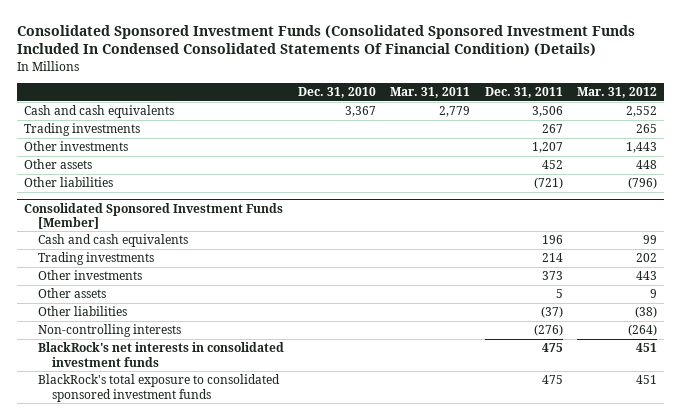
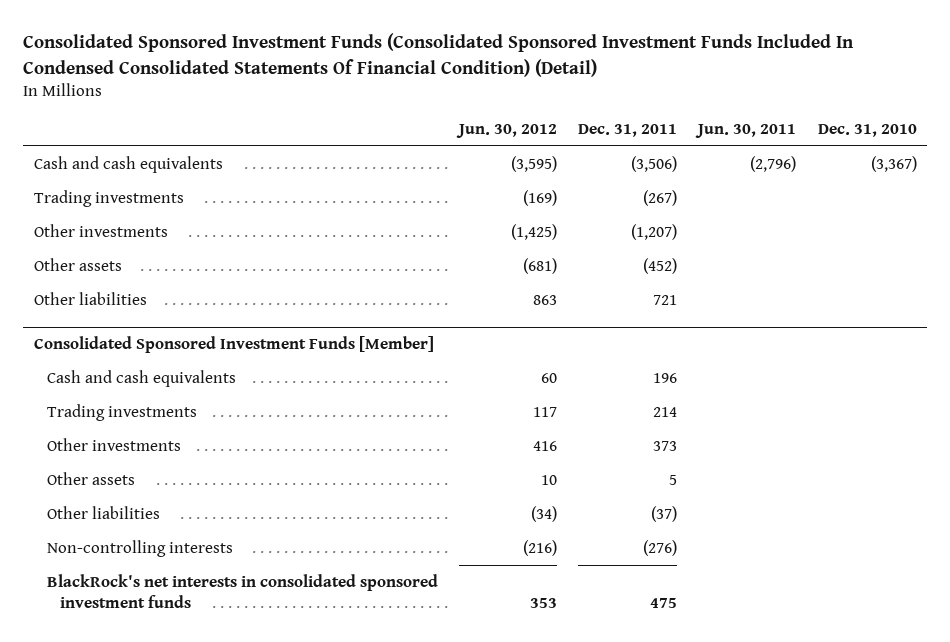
[16,24,635,57] Consolidated Sponsored Investment Funds (Consolidated Sponsored Investment Funds Included In Condensed Consolidated Statements Of Financial Condition) (Details) -> [23,33,855,77] Consolidated Sponsored Investment Funds (Consolidated Sponsored Investment Funds Included In Condensed Consolidated Statements Of Financial Condition) (Detail)
[390,87,471,99] Mar. 31, 2011 -> none
[577,87,658,99] Mar. 31, 2012 -> none
none -> [455,123,557,138] Jun. 30, 2012
none -> [695,123,797,138] Jun. 30, 2011
[345,106,377,118] 3,367 -> [870,155,917,172] (3,367)
[531,106,563,118] 3,506 -> [631,155,678,172] (3,506)
[541,124,563,134] 267 -> [643,189,678,206] (267)
[531,142,563,154] 1,207 -> [631,223,678,240] (1,207)
[541,160,563,170] 452 -> [643,257,678,274] (452)
[533,177,563,190] (721) -> [653,294,678,305] 721
[37,374,280,402] BlackRock's total exposure to consolidated sponsored investment funds -> none
[37,342,284,367] BlackRock's net interests in consolidated investment funds -> [46,573,438,608] BlackRock's net interests in consolidated sponsored investment funds

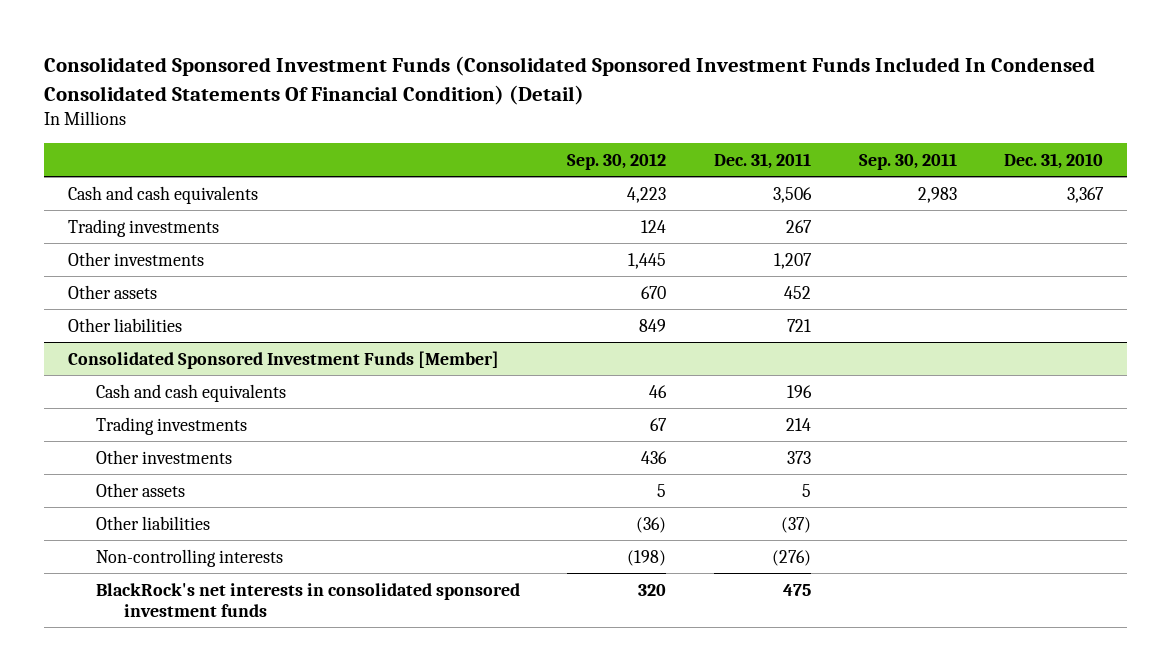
[455,123,557,138] Jun. 30, 2012 -> none
[695,123,797,138] Jun. 30, 2011 -> none
none -> [567,152,667,170] Sep. 30, 2012
none -> [858,152,957,170] Sep. 30, 2011
[631,155,678,172] (3,506) -> [773,186,813,203] 3,506
[870,155,917,172] (3,367) -> [1067,186,1105,203] 3,367
[643,189,678,206] (267) -> [786,219,813,233] 267
[631,223,678,240] (1,207) -> [774,252,813,269] 1,207
[643,257,678,274] (452) -> [784,285,812,299] 452

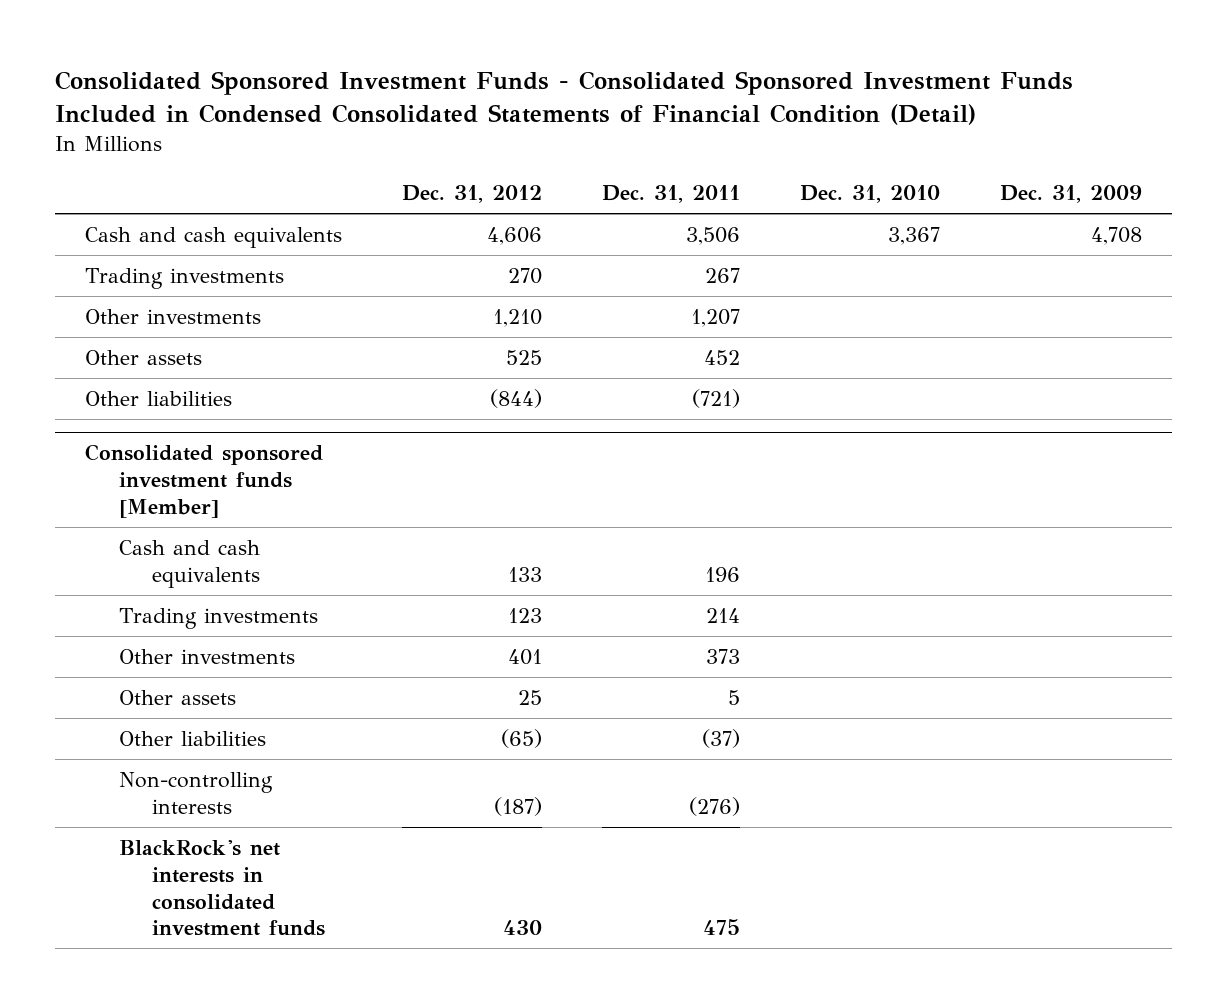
[44,56,1096,105] Consolidated Sponsored Investment Funds (Consolidated Sponsored Investment Funds Included In Condensed Consolidated Statements Of Financial Condition) (Detail) -> [55,70,1074,126] Consolidated Sponsored Investment Funds - Consolidated Sponsored Investment Funds Included in Condensed Consolidated Statements of Financial Condition (Detail)
[567,152,667,170] Sep. 30, 2012 -> none
[858,152,957,170] Sep. 30, 2011 -> none
none -> [402,185,543,204] Dec. 31, 2012
none -> [1000,185,1143,204] Dec. 31, 2009
[787,318,812,332] 721 -> [692,388,741,408] (721)
[68,350,500,369] Consolidated Sponsored Investment Funds [Member] -> [85,444,324,519] Consolidated sponsored investment funds [Member]
[95,582,520,617] BlackRock's net interests in consolidated sponsored investment funds -> [118,838,326,937] BlackRock's net interests in consolidated investment funds

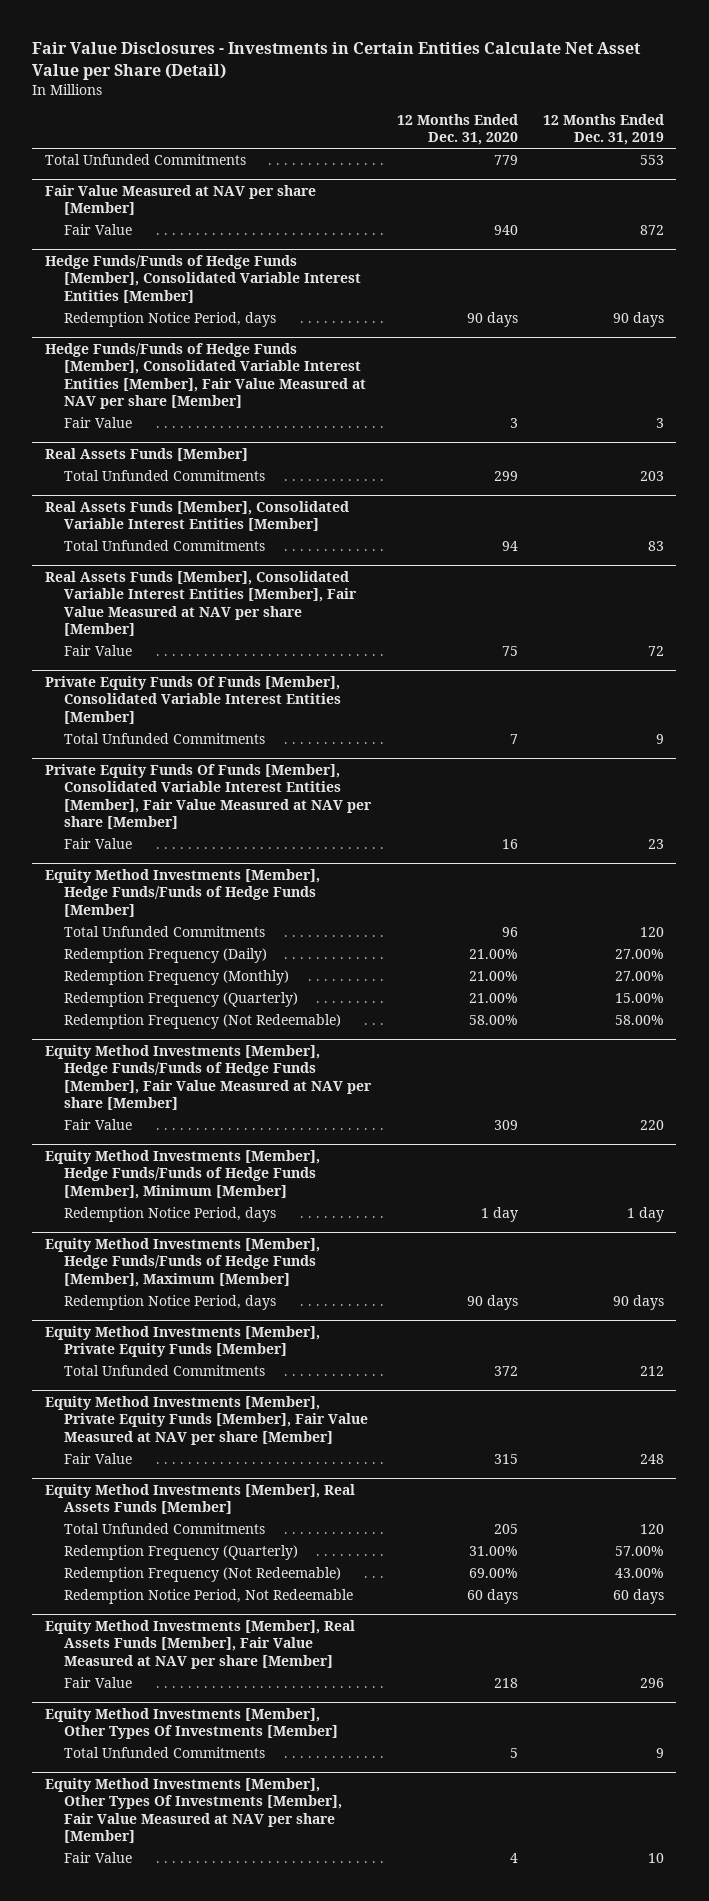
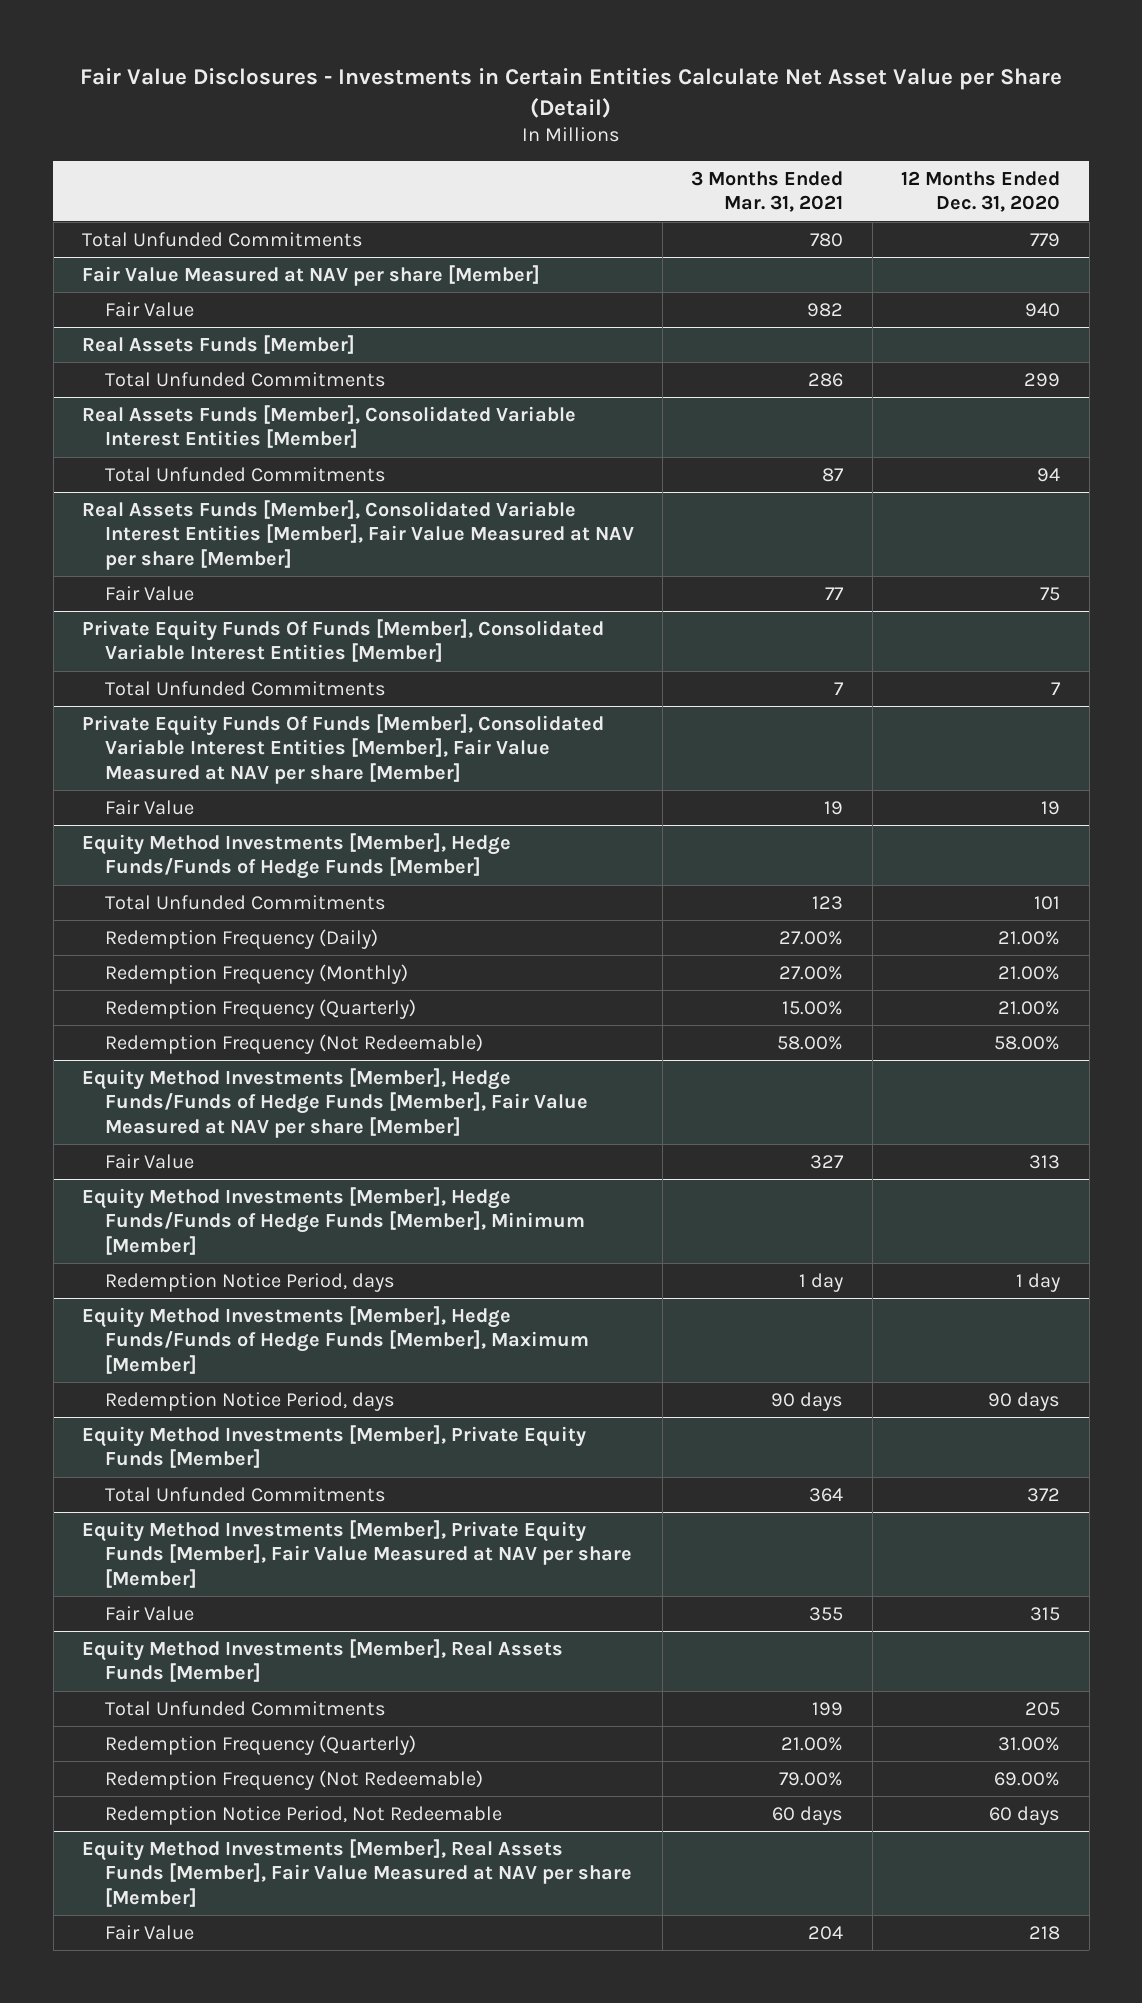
[542,113,664,146] 12 Months Ended Dec. 31, 2019 -> none
none -> [691,170,844,213] 3 Months Ended Mar. 31, 2021
[44,254,362,303] Hedge Funds/Funds of Hedge Funds [Member], Consolidated Variable Interest Entities [Member] -> none
[64,312,277,328] Redemption Notice Period, days -> none
[44,342,367,410] Hedge Funds/Funds of Hedge Funds [Member], Consolidated Variable Interest Entities [Member], Fair Value Measured at NAV per share [Member] -> none
[64,417,133,429] Fair Value -> none
[501,839,518,850] 16 -> [1041,800,1061,815] 19
[501,927,518,938] 96 -> [1034,895,1061,910] 101
[493,1120,518,1131] 309 -> [1029,1154,1061,1169] 313
[44,1707,339,1740] Equity Method Investments [Member], Other Types Of Investments [Member] -> none
[64,1747,266,1759] Total Unfunded Commitments -> none
[44,1777,343,1844] Equity Method Investments [Member], Other Types Of Investments [Member], Fair Value Measured at NAV per share [Member] -> none
[64,1852,133,1864] Fair Value -> none

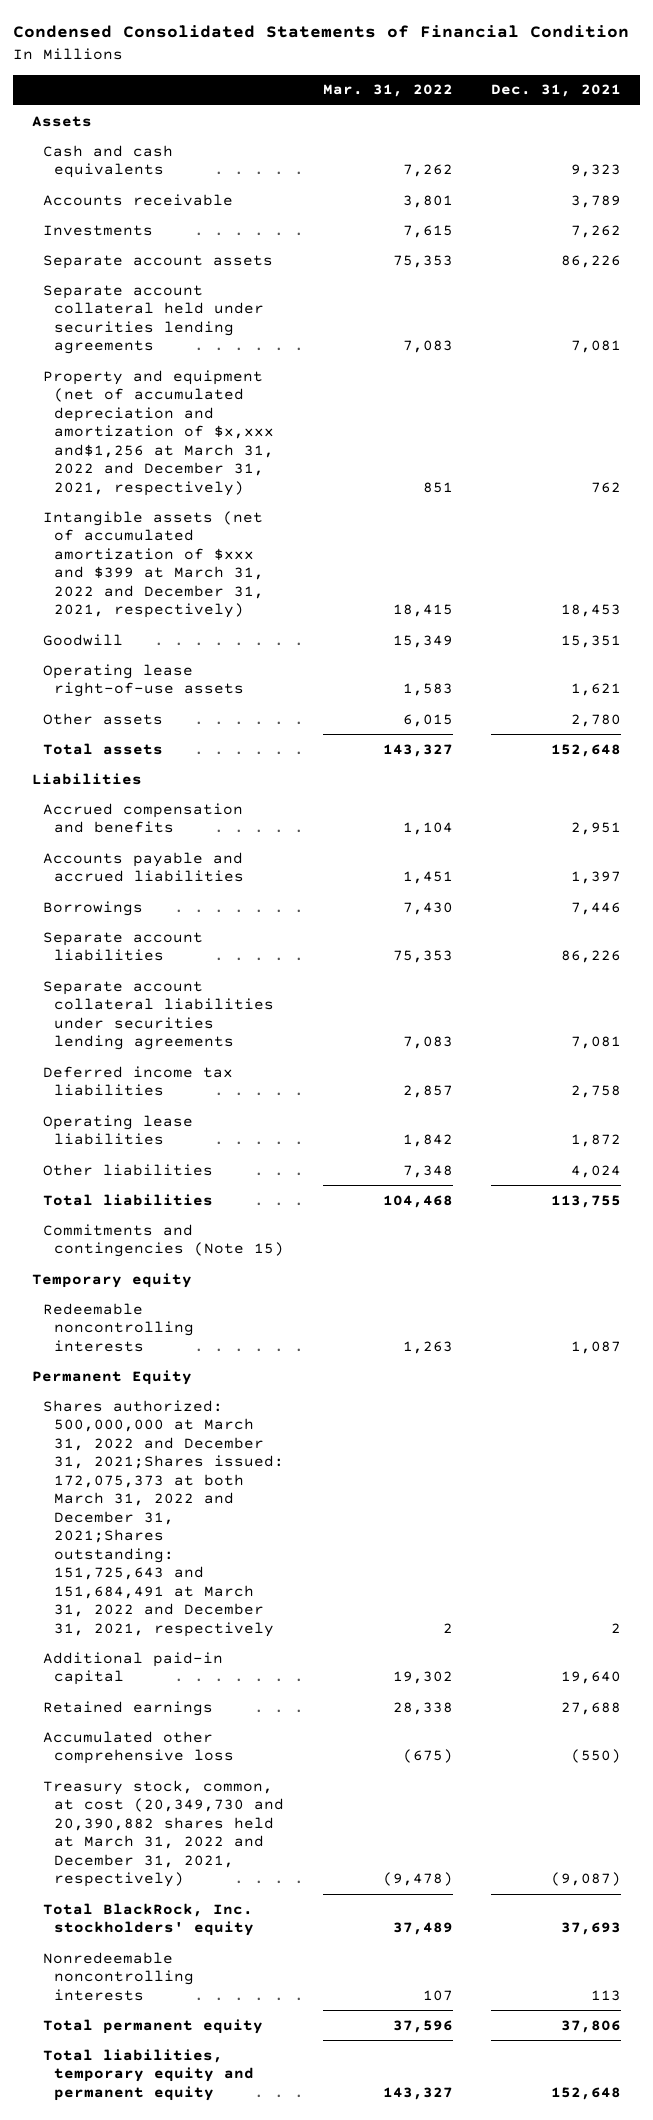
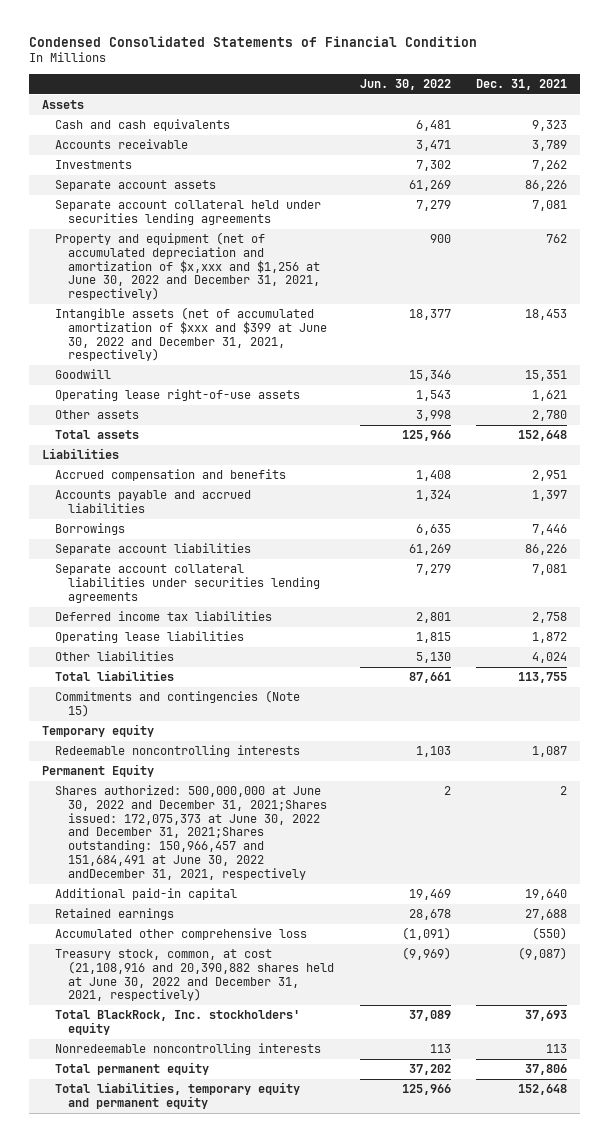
[322,84,453,98] Mar. 31, 2022 -> none
none -> [359,78,451,90] Jun. 30, 2022
[43,369,275,496] Property and equipment (net of accumulated depreciation and amortization of $x,xxx and$1,256 at March 31, 2022 and December 31, 2021, respectively) -> [54,232,320,301] Property and equipment (net of accumulated depreciation and amortization of $x,xxx and $1,256 at June 30, 2022 and December 31, 2021, respectively)
[43,510,265,619] Intangible assets (net of accumulated amortization of $xxx and $399 at March 31, 2022 and December 31, 2021, respectively) -> [54,307,327,362] Intangible assets (net of accumulated amortization of $xxx and $399 at June 30, 2022 and December 31, 2021, respectively)
[43,1399,285,1637] Shares authorized: 500,000,000 at March 31, 2022 and December 31, 2021;Shares issued: 172,075,373 at both March 31, 2022 and December 31, 2021;Shares outstanding: 151,725,643 and 151,684,491 at March 31, 2022 and December 31, 2021, respectively -> [54,785,327,880] Shares authorized: 500,000,000 at June 30, 2022 and December 31, 2021;Shares issued: 172,075,373 at June 30, 2022 and December 31, 2021;Shares outstanding: 150,966,457 and 151,684,491 at June 30, 2022 andDecember 31, 2021, respectively
[43,1779,285,1888] Treasury stock, common, at cost (20,349,730 and 20,390,882 shares held at March 31, 2022 and December 31, 2021, respectively) -> [54,949,334,1002] Treasury stock, common, at cost (21,108,916 and 20,390,882 shares held at June 30, 2022 and December 31, 2021, respectively)

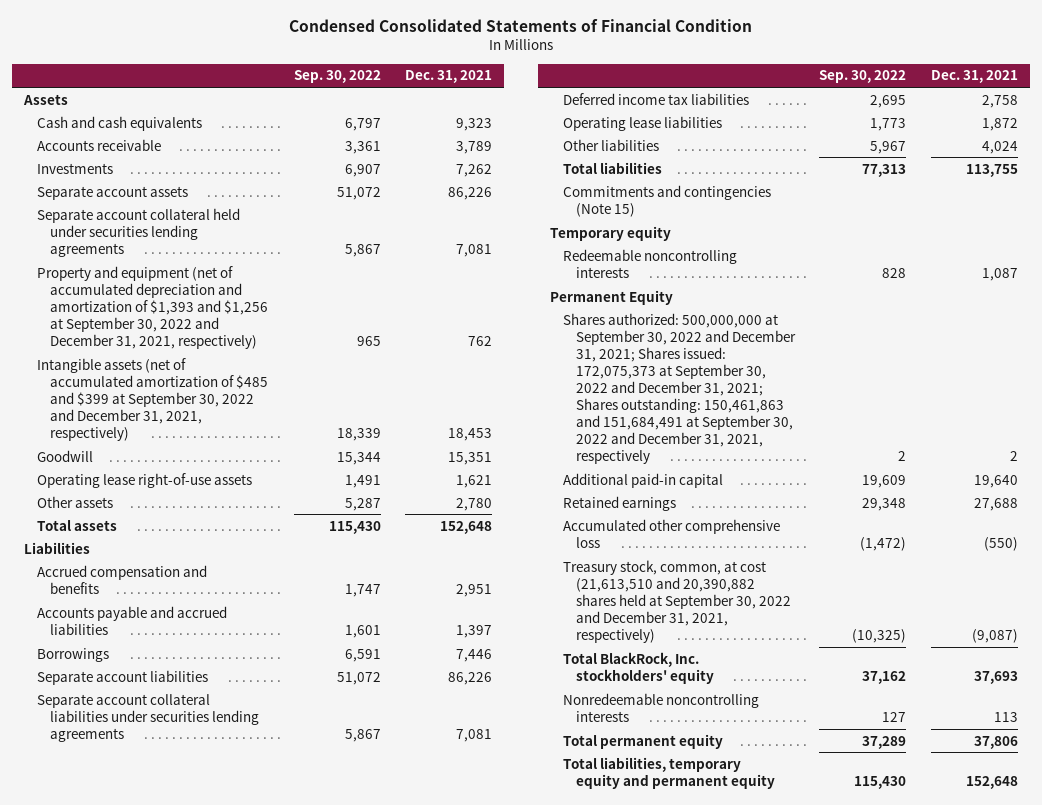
[359,78,451,90] Jun. 30, 2022 -> none
none -> [293,70,381,84] Sep. 30, 2022
[54,232,320,301] Property and equipment (net of accumulated depreciation and amortization of $x,xxx and $1,256 at June 30, 2022 and December 31, 2021, respectively) -> [37,265,269,350] Property and equipment (net of accumulated depreciation and amortization of $1,393 and $1,256 at September 30, 2022 and December 31, 2021, respectively)
[54,307,327,362] Intangible assets (net of accumulated amortization of $xxx and $399 at June 30, 2022 and December 31, 2021, respectively) -> [37,357,269,442] Intangible assets (net of accumulated amortization of $485 and $399 at September 30, 2022 and December 31, 2021, respectively)
[54,785,327,880] Shares authorized: 500,000,000 at June 30, 2022 and December 31, 2021;Shares issued: 172,075,373 at June 30, 2022 and December 31, 2021;Shares outstanding: 150,966,457 and 151,684,491 at June 30, 2022 andDecember 31, 2021, respectively -> [562,312,796,465] Shares authorized: 500,000,000 at September 30, 2022 and December 31, 2021; Shares issued: 172,075,373 at September 30, 2022 and December 31, 2021; Shares outstanding: 150,461,863 and 151,684,491 at September 30, 2022 and December 31, 2021, respectively
[54,949,334,1002] Treasury stock, common, at cost (21,108,916 and 20,390,882 shares held at June 30, 2022 and December 31, 2021, respectively) -> [562,559,791,644] Treasury stock, common, at cost (21,613,510 and 20,390,882 shares held at September 30, 2022 and December 31, 2021, respectively)

